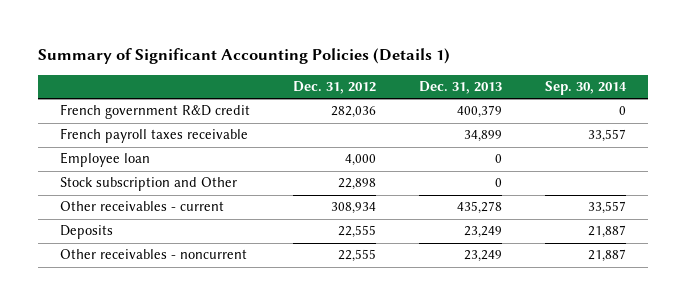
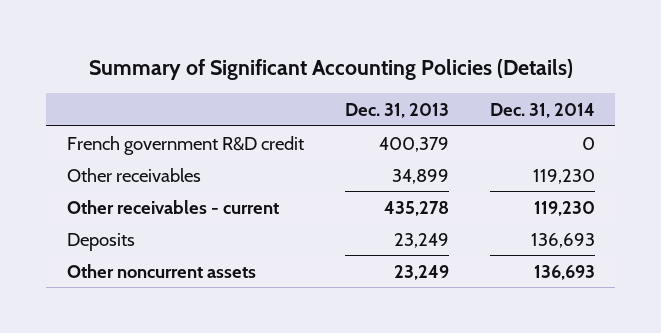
[37,48,450,65] Summary of Significant Accounting Policies (Details 1) -> [88,58,573,80] Summary of Significant Accounting Policies (Details)
[292,81,376,95] Dec. 31, 2012 -> none
[545,81,628,96] Sep. 30, 2014 -> none
none -> [489,102,595,118] Dec. 31, 2014
[59,152,150,168] Employee loan -> none
[59,177,237,192] Stock subscription and Other -> none
[59,128,248,144] French payroll taxes receivable -> [66,167,201,182] Other receivables
[59,249,247,260] Other receivables - noncurrent -> [66,263,256,278] Other noncurrent assets

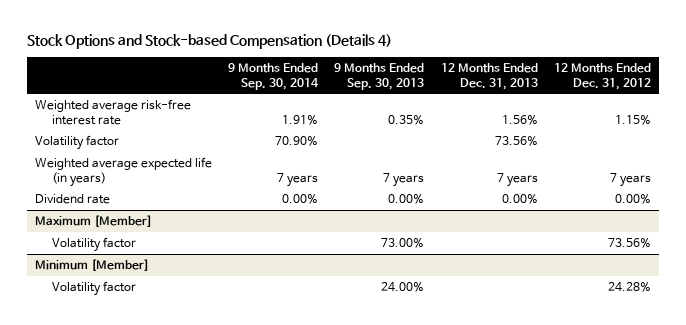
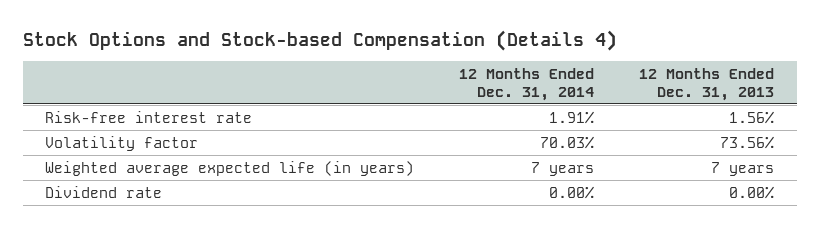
[228,63,320,90] 9 Months Ended Sep. 30, 2014 -> none
[334,63,425,90] 9 Months Ended Sep. 30, 2013 -> none
[554,63,652,90] 12 Months Ended Dec. 31, 2012 -> none
none -> [459,67,595,101] 12 Months Ended Dec. 31, 2014
[34,99,191,125] Weighted average risk-free interest rate -> [45,110,253,123] Risk-free interest rate
[34,215,152,228] Maximum [Member] -> none
[51,237,136,253] Volatility factor -> none
[34,259,149,272] Minimum [Member] -> none
[51,281,136,297] Volatility factor -> none

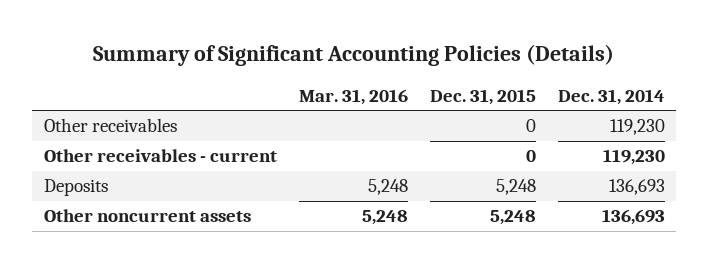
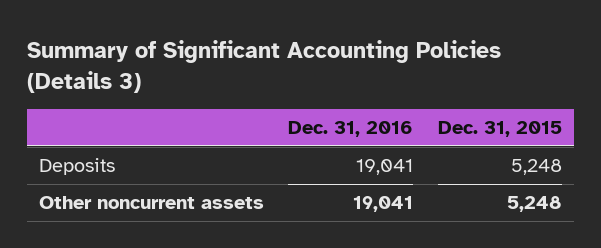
[93,44,615,67] Summary of Significant Accounting Policies (Details) -> [26,39,501,93] Summary of Significant Accounting Policies (Details 3)
[298,88,408,105] Mar. 31, 2016 -> none
[558,88,666,105] Dec. 31, 2014 -> none
none -> [288,120,414,137] Dec. 31, 2016
[43,118,177,133] Other receivables -> none
[43,149,277,163] Other receivables - current -> none

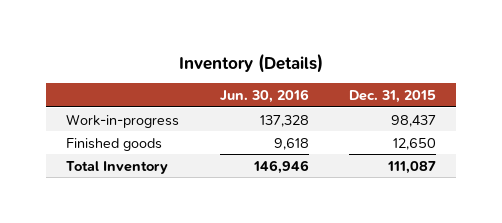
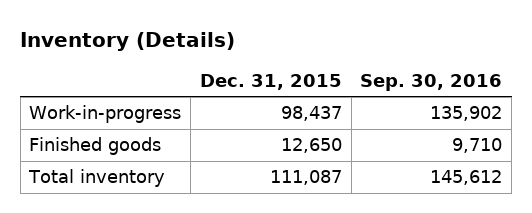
[219,89,309,104] Jun. 30, 2016 -> none
none -> [360,73,503,91] Sep. 30, 2016
[66,160,169,174] Total Inventory -> [28,169,166,188] Total inventory

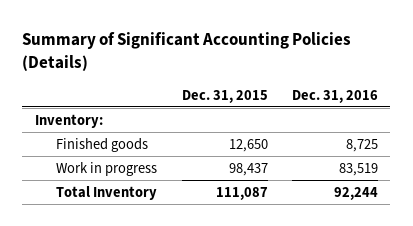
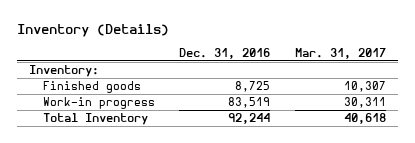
[22,32,352,72] Summary of Significant Accounting Policies (Details) -> [16,23,169,37] Inventory (Details)
[181,89,268,103] Dec. 31, 2015 -> none
none -> [294,47,386,59] Mar. 31, 2017
[56,161,158,176] Work in progress -> [42,97,155,110] Work-in progress

